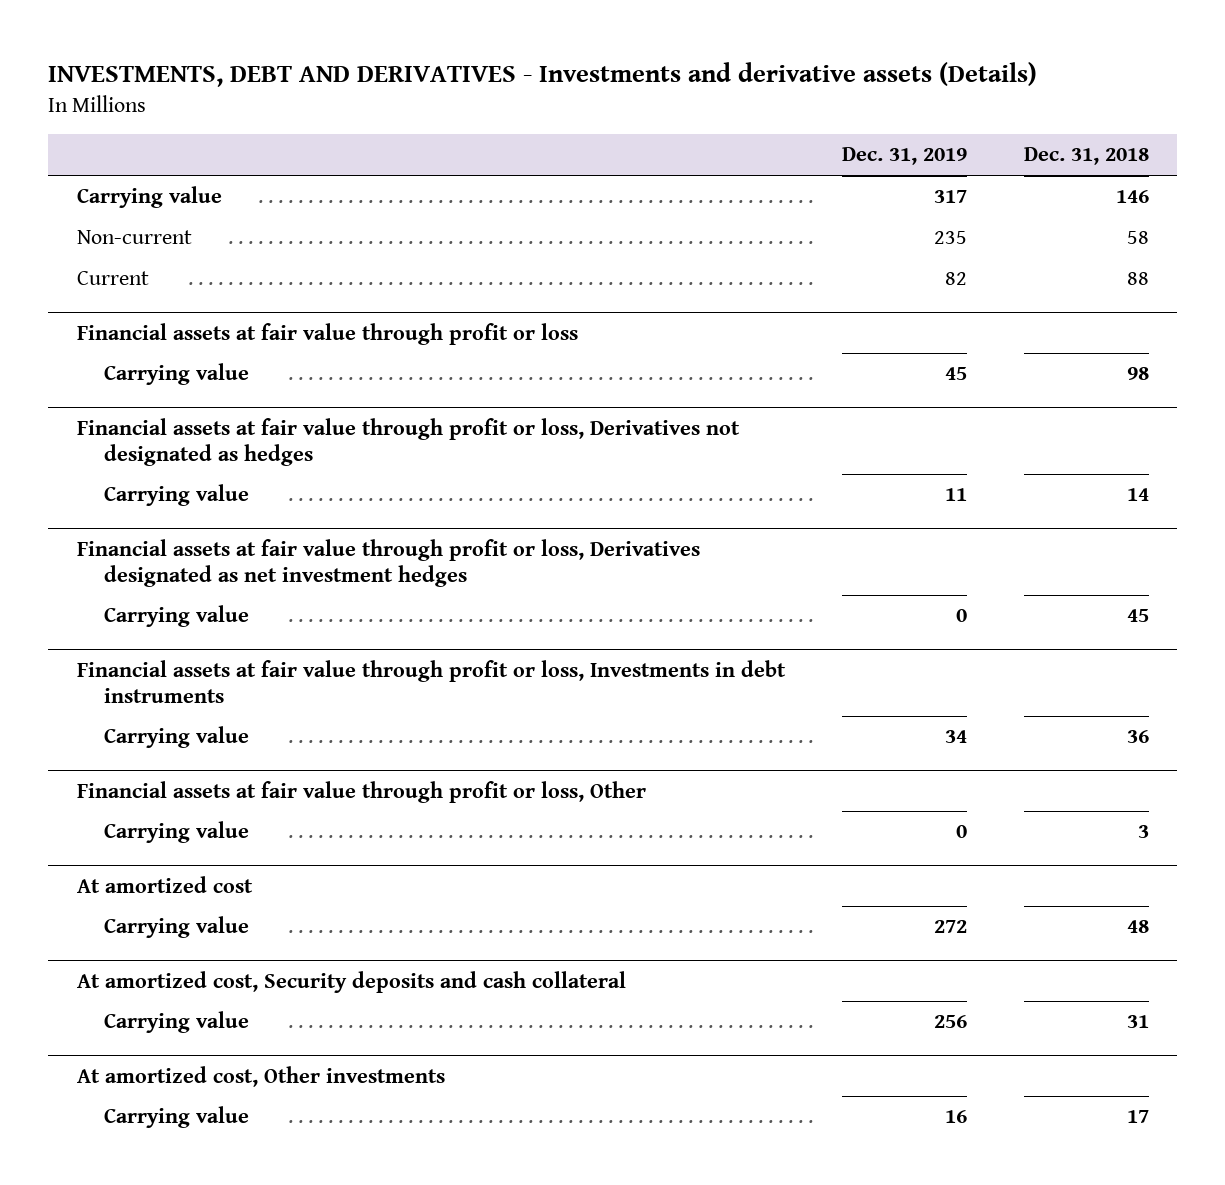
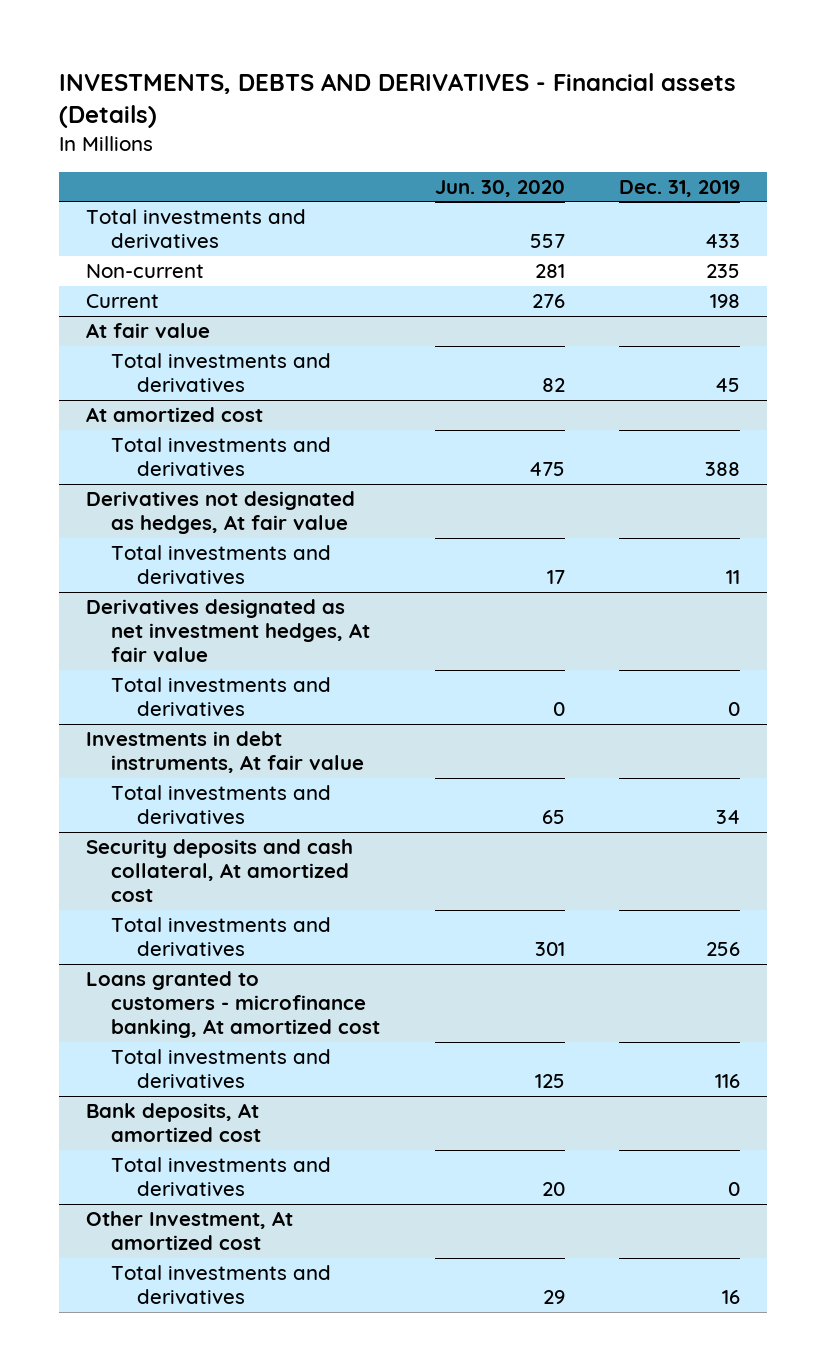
[48,62,1038,88] INVESTMENTS, DEBT AND DERIVATIVES - Investments and derivative assets (Details) -> [58,73,736,129] INVESTMENTS, DEBTS AND DERIVATIVES - Financial assets (Details)
[1023,147,1149,166] Dec. 31, 2018 -> none
none -> [434,179,565,197] Jun. 30, 2020
[76,186,222,209] Carrying value -> none
none -> [86,209,307,249] Total investments and derivatives
[76,322,578,345] Financial assets at fair value through profit or loss -> none
[76,417,740,466] Financial assets at fair value through profit or loss, Derivatives not designated as hedges -> none
[104,484,250,507] Carrying value -> none
[76,538,700,587] Financial assets at fair value through profit or loss, Derivatives designated as net investment hedges -> none
[104,605,250,628] Carrying value -> none
[76,659,786,703] Financial assets at fair value through profit or loss, Investments in debt instruments -> none
[104,726,250,749] Carrying value -> none
[76,780,646,803] Financial assets at fair value through profit or loss, Other -> none
[104,821,250,844] Carrying value -> none
[944,272,967,286] 82 -> [709,294,740,309] 198
none -> [86,323,211,339] At fair value
[104,363,250,386] Carrying value -> [111,353,332,393] Total investments and derivatives
[104,916,250,939] Carrying value -> none
[104,1106,250,1129] Carrying value -> none
none -> [111,437,332,477] Total investments and derivatives
none -> [86,491,356,535] Derivatives not designated as hedges, At fair value
none -> [111,545,332,585] Total investments and derivatives
none -> [86,599,371,663] Derivatives designated as net investment hedges, At fair value
none -> [111,677,332,717] Total investments and derivatives
none -> [86,731,365,774] Investments in debt instruments, At fair value
none -> [111,785,332,825] Total investments and derivatives
[76,970,626,993] At amortized cost, Security deposits and cash collateral -> [86,839,354,903] Security deposits and cash collateral, At amortized cost
[104,1011,250,1034] Carrying value -> [111,917,332,957] Total investments and derivatives
none -> [86,971,381,1039] Loans granted to customers - microfinance banking, At amortized cost
none -> [111,1049,332,1089] Total investments and derivatives
none -> [86,1103,262,1143] Bank deposits, At amortized cost
none -> [111,1157,332,1197] Total investments and derivatives
[76,1065,445,1087] At amortized cost, Other investments -> [86,1211,294,1251] Other Investment, At amortized cost
none -> [111,1265,332,1305] Total investments and derivatives

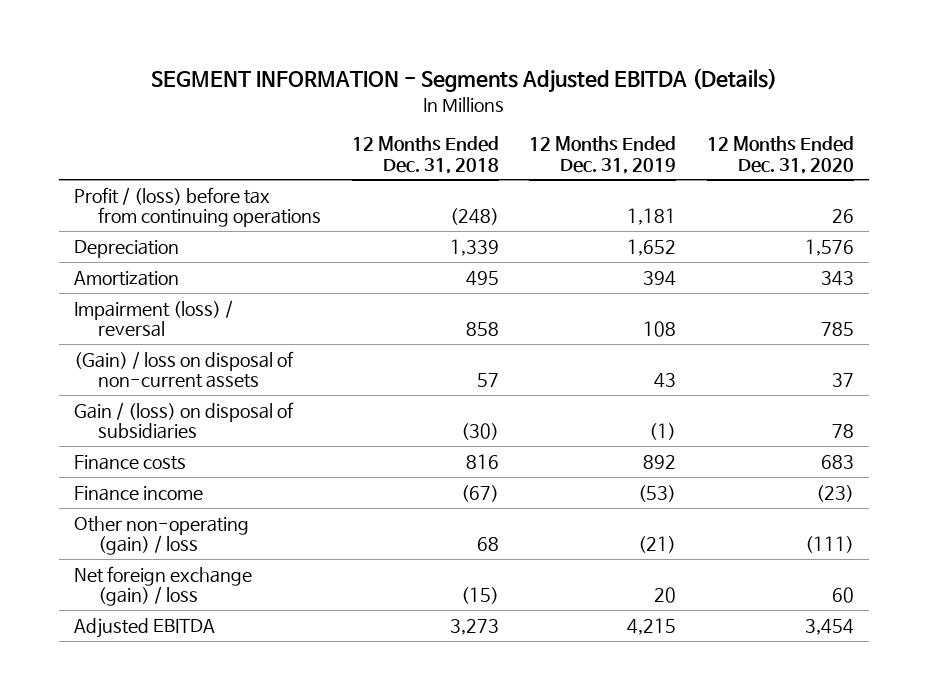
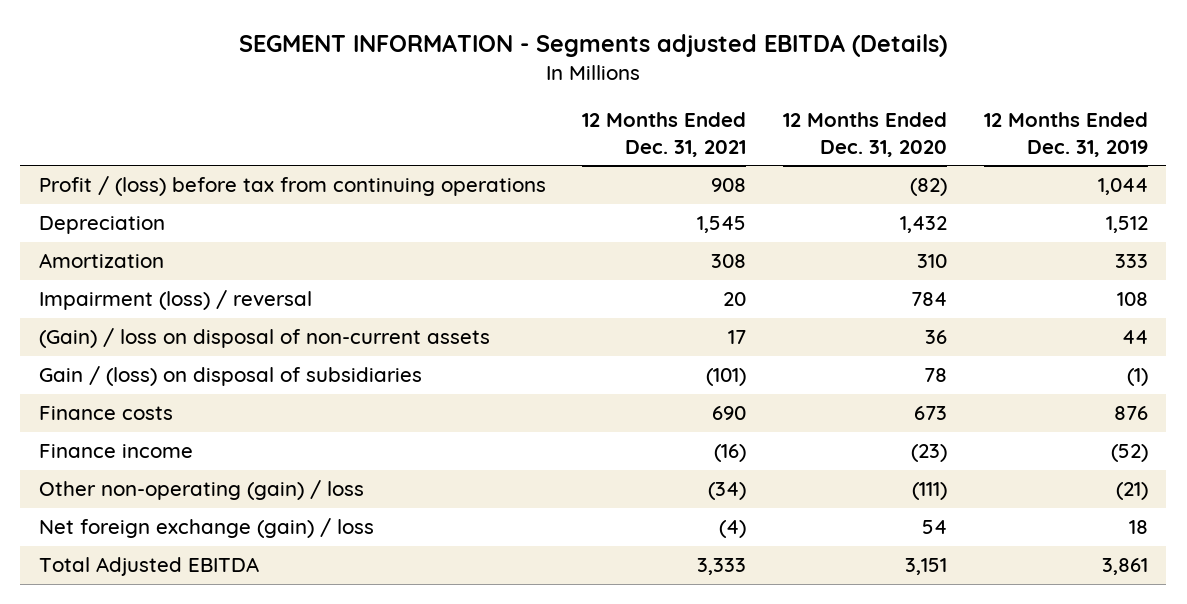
[150,68,777,94] SEGMENT INFORMATION - Segments Adjusted EBITDA (Details) -> [239,34,948,58] SEGMENT INFORMATION - Segments adjusted EBITDA (Details)
[351,136,499,174] 12 Months Ended Dec. 31, 2018 -> none
none -> [582,112,747,157] 12 Months Ended Dec. 31, 2021
[627,208,677,226] 1,181 -> [1097,178,1148,196] 1,044
[831,209,854,224] 26 -> [910,178,948,197] (82)
[627,238,677,256] 1,652 -> [1105,216,1148,234] 1,512
[804,238,854,256] 1,576 -> [900,216,948,234] 1,432
[643,270,677,286] 394 -> [1114,254,1148,269] 333
[820,270,854,286] 343 -> [917,254,948,269] 310
[820,322,854,337] 785 -> [911,292,948,307] 784
[654,373,677,389] 43 -> [1121,330,1148,345] 44
[831,373,854,388] 37 -> [925,330,948,345] 36
[643,454,677,469] 892 -> [1113,406,1148,421] 876
[820,454,854,469] 683 -> [914,406,948,421] 673
[638,484,677,502] (53) -> [1110,444,1148,463] (52)
[654,587,677,604] 20 -> [1128,520,1148,535] 18
[831,587,854,604] 60 -> [922,520,948,535] 54
[74,617,216,638] Adjusted EBITDA -> [38,557,259,577] Total Adjusted EBITDA
[627,617,677,635] 4,215 -> [1101,558,1148,576] 3,861
[804,618,854,635] 3,454 -> [905,558,948,576] 3,151

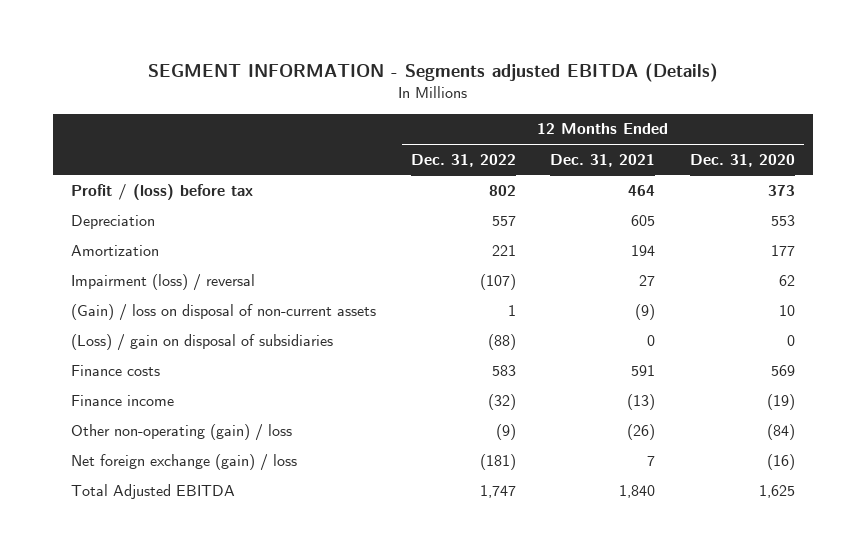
[983,112,1148,157] 12 Months Ended Dec. 31, 2019 -> none
none -> [410,153,516,167] Dec. 31, 2022
[38,176,546,197] Profit / (loss) before tax from continuing operations -> [70,183,253,200] Profit / (loss) before tax
[711,178,747,193] 908 -> [628,184,656,196] 464
[910,178,948,197] (82) -> [768,184,796,196] 373
[697,216,747,234] 1,545 -> [631,214,656,226] 605
[900,216,948,234] 1,432 -> [771,214,796,226] 553
[711,254,747,269] 308 -> [631,244,656,256] 194
[917,254,948,269] 310 -> [771,244,796,256] 177
[723,292,747,307] 20 -> [639,274,656,286] 27
[911,292,948,307] 784 -> [779,274,796,286] 62
[728,330,747,345] 17 -> [635,303,656,320] (9)
[925,330,948,345] 36 -> [779,304,796,316] 10
[38,366,422,387] Gain / (loss) on disposal of subsidiaries -> [70,333,333,351] (Loss) / gain on disposal of subsidiaries
[706,368,747,387] (101) -> [647,334,656,346] 0
[924,368,948,383] 78 -> [787,334,796,346] 0
[712,406,747,421] 690 -> [631,364,656,376] 591
[914,406,948,421] 673 -> [771,364,796,376] 569
[714,444,747,463] (16) -> [627,393,656,410] (13)
[911,444,948,463] (23) -> [767,393,796,410] (19)
[708,482,747,501] (34) -> [627,423,656,440] (26)
[912,482,948,501] (111) -> [767,423,796,440] (84)
[719,520,747,539] (4) -> [647,455,656,466] 7
[922,520,948,535] 54 -> [767,453,796,470] (16)
[697,558,747,576] 3,333 -> [619,484,656,498] 1,840
[905,558,948,576] 3,151 -> [759,484,796,498] 1,625

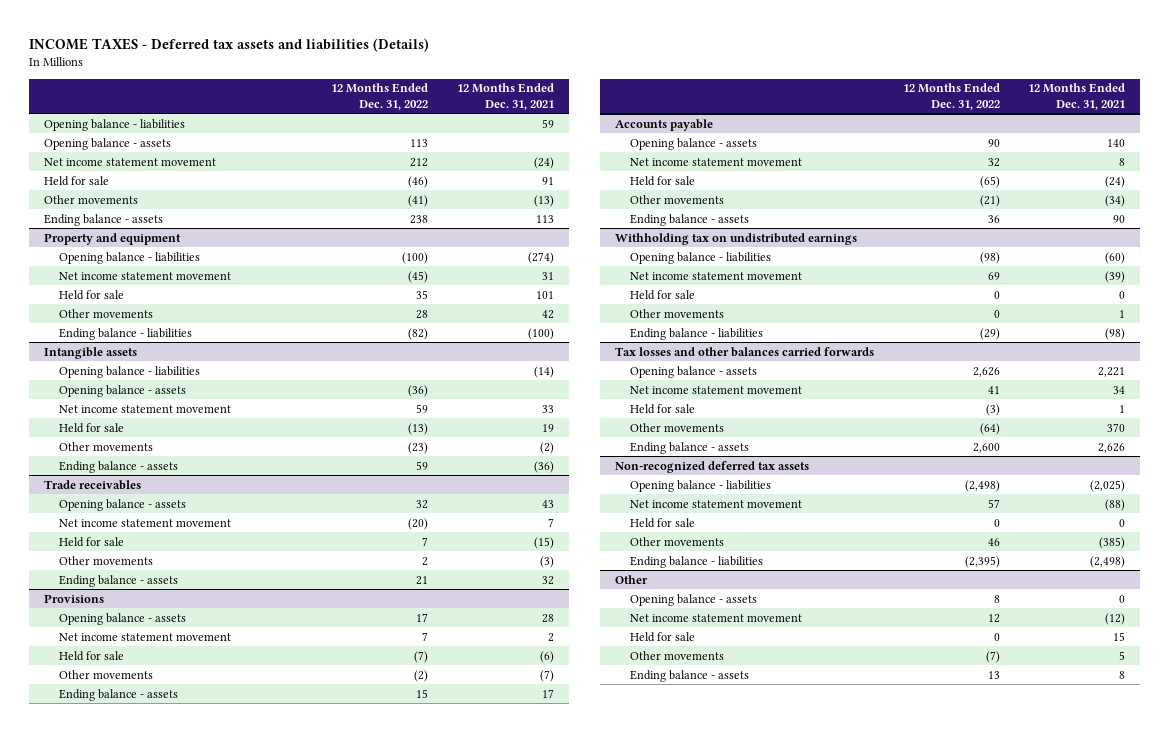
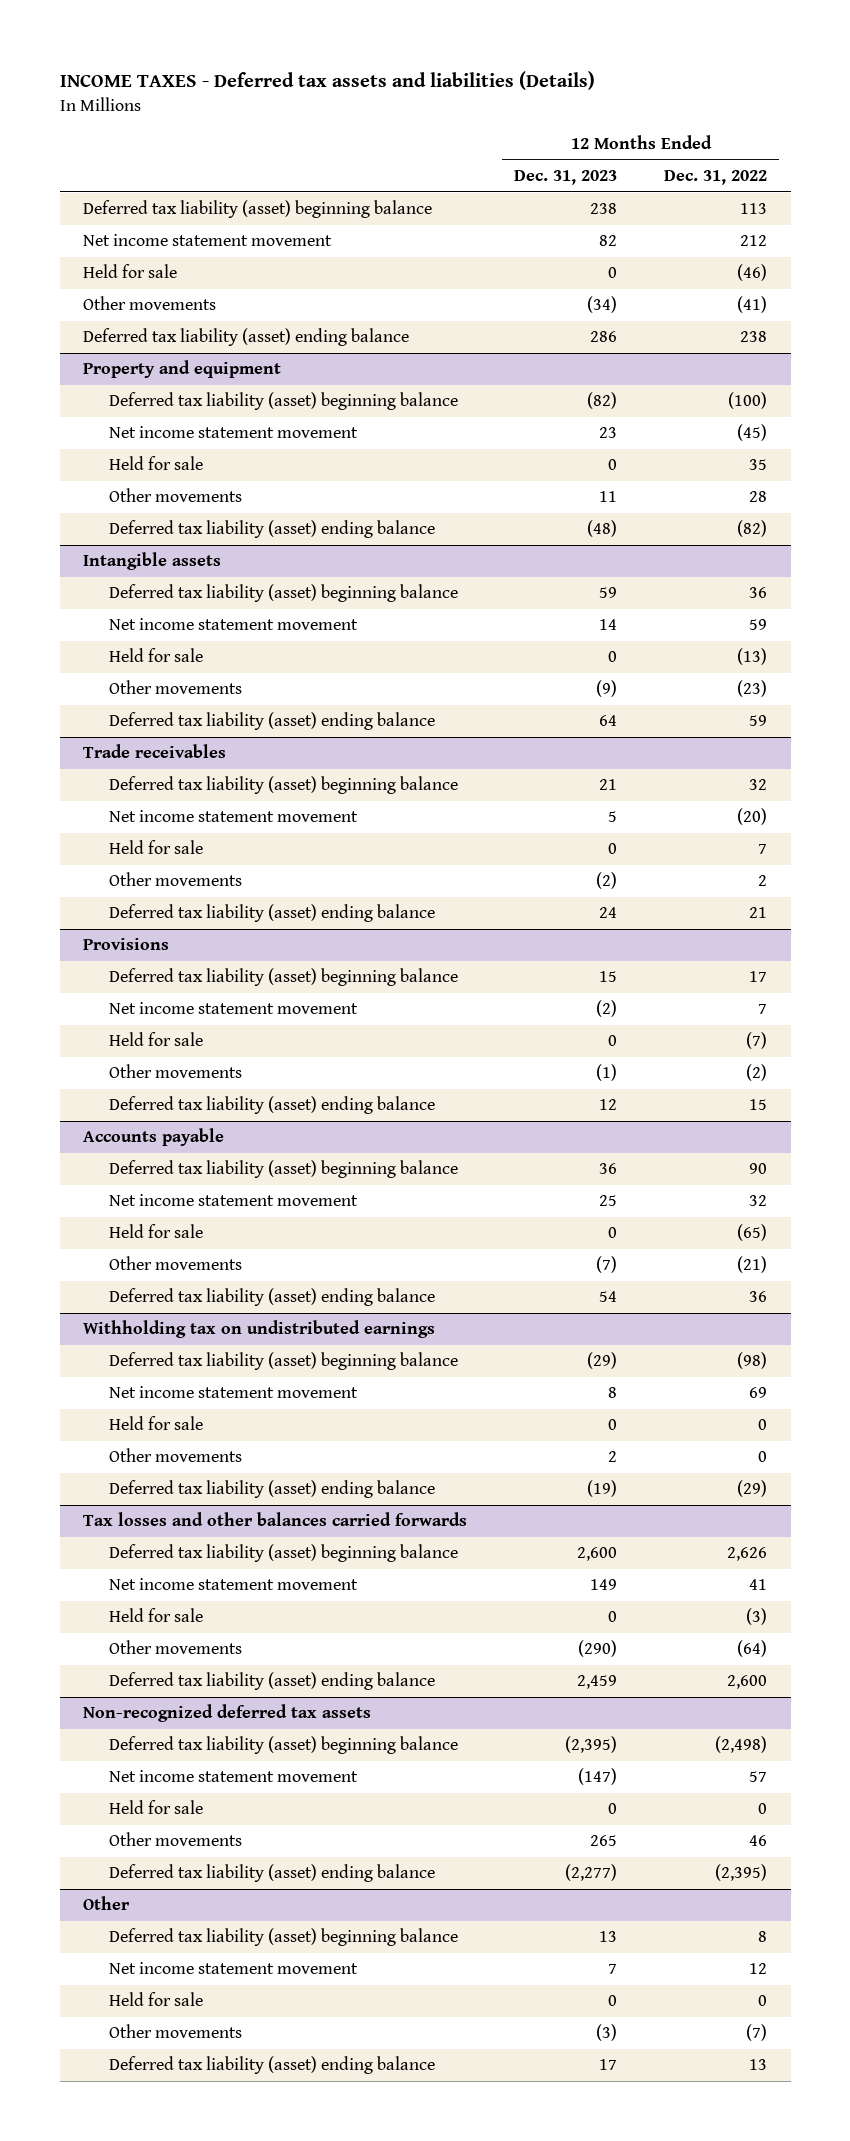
[457,83,555,111] 12 Months Ended Dec. 31, 2021 -> none
none -> [514,170,618,186] Dec. 31, 2023
[43,118,185,131] Opening balance - liabilities -> none
[43,137,171,150] Opening balance - assets -> [83,200,433,219] Deferred tax liability (asset) beginning balance
[43,213,163,226] Ending balance - assets -> [83,328,410,347] Deferred tax liability (asset) ending balance
[58,251,200,264] Opening balance - liabilities -> none
none -> [108,392,458,411] Deferred tax liability (asset) beginning balance
[58,327,192,340] Ending balance - liabilities -> none
none -> [108,520,435,539] Deferred tax liability (asset) ending balance
[58,365,200,378] Opening balance - liabilities -> none
[58,384,186,397] Opening balance - assets -> none
none -> [108,584,458,603] Deferred tax liability (asset) beginning balance
[58,460,178,473] Ending balance - assets -> [108,712,435,731] Deferred tax liability (asset) ending balance
[58,498,186,511] Opening balance - assets -> none
none -> [108,776,458,795] Deferred tax liability (asset) beginning balance
[58,574,178,587] Ending balance - assets -> [108,904,435,923] Deferred tax liability (asset) ending balance
[58,612,186,625] Opening balance - assets -> none
none -> [108,968,458,987] Deferred tax liability (asset) beginning balance
[58,688,178,701] Ending balance - assets -> [108,1096,435,1115] Deferred tax liability (asset) ending balance
[629,137,757,150] Opening balance - assets -> none
none -> [108,1160,458,1179] Deferred tax liability (asset) beginning balance
[629,213,749,226] Ending balance - assets -> [108,1288,435,1307] Deferred tax liability (asset) ending balance
[629,251,771,264] Opening balance - liabilities -> none
none -> [108,1352,458,1371] Deferred tax liability (asset) beginning balance
[629,327,763,340] Ending balance - liabilities -> none
none -> [108,1480,435,1499] Deferred tax liability (asset) ending balance
[629,365,757,378] Opening balance - assets -> [108,1544,458,1563] Deferred tax liability (asset) beginning balance
[629,441,749,454] Ending balance - assets -> [108,1672,435,1691] Deferred tax liability (asset) ending balance
[629,479,771,492] Opening balance - liabilities -> [108,1736,458,1755] Deferred tax liability (asset) beginning balance
[629,555,763,568] Ending balance - liabilities -> [108,1864,435,1883] Deferred tax liability (asset) ending balance
[629,593,757,606] Opening balance - assets -> none
none -> [108,1928,458,1947] Deferred tax liability (asset) beginning balance
[629,669,749,682] Ending balance - assets -> [108,2056,435,2075] Deferred tax liability (asset) ending balance

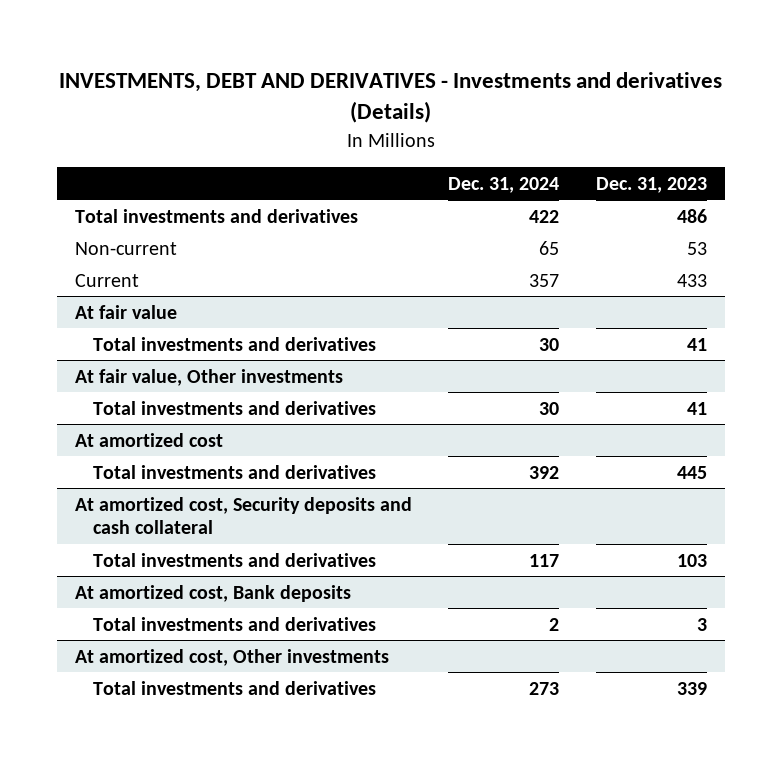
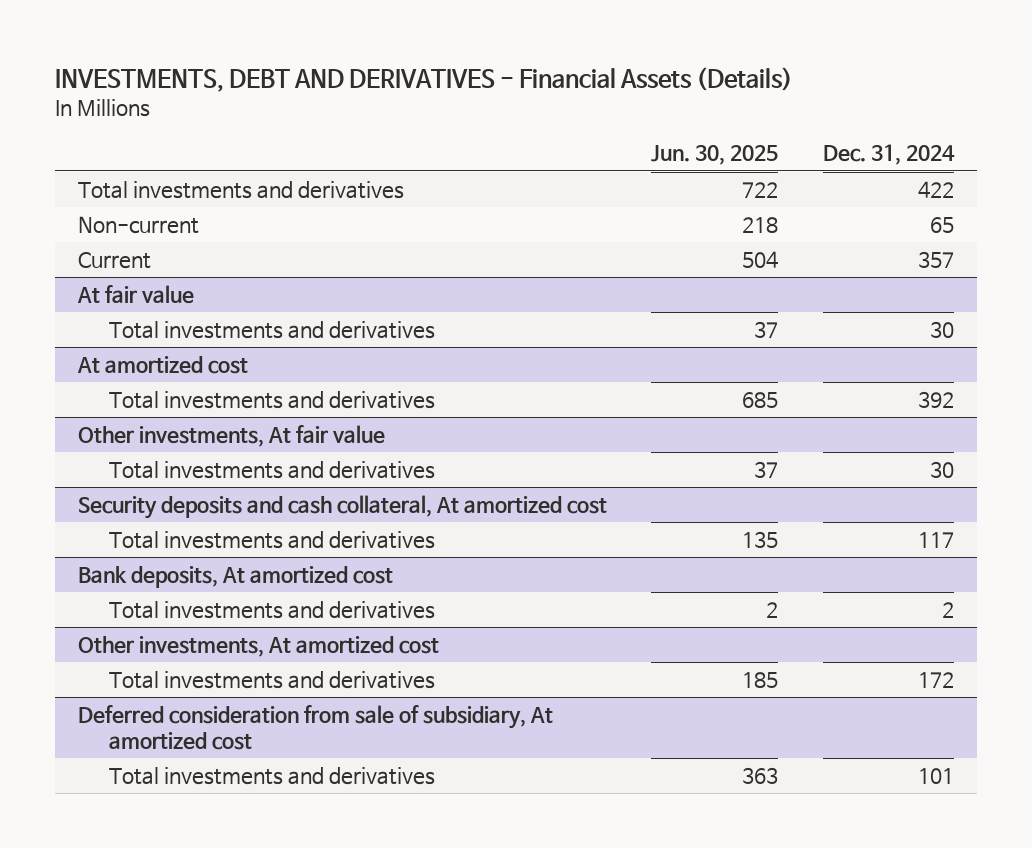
[58,72,722,124] INVESTMENTS, DEBT AND DERIVATIVES - Investments and derivatives (Details) -> [55,67,794,93] INVESTMENTS, DEBT AND DERIVATIVES - Financial Assets (Details)
[595,176,707,193] Dec. 31, 2023 -> none
none -> [651,145,779,166] Jun. 30, 2025
[74,368,343,386] At fair value, Other investments -> none
[92,400,376,415] Total investments and derivatives -> none
none -> [77,425,385,448] Other investments, At fair value
none -> [109,461,436,480] Total investments and derivatives
[74,496,412,535] At amortized cost, Security deposits and cash collateral -> [77,495,607,520] Security deposits and cash collateral, At amortized cost
[74,584,351,602] At amortized cost, Bank deposits -> [77,566,393,589] Bank deposits, At amortized cost
[74,648,389,666] At amortized cost, Other investments -> [77,636,439,658] Other investments, At amortized cost
[529,681,560,695] 273 -> [918,672,955,689] 172
none -> [77,705,553,750] Deferred consideration from sale of subsidiary, At amortized cost
none -> [109,767,436,786] Total investments and derivatives

